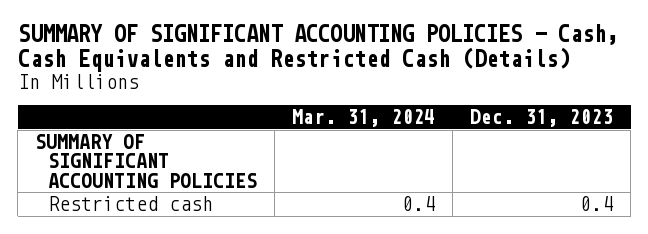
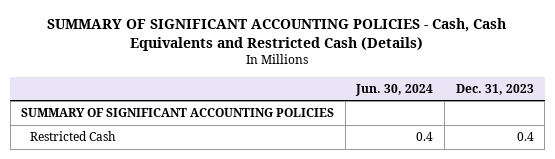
[292,109,436,128] Mar. 31, 2024 -> none
none -> [355,83,434,96] Jun. 30, 2024
[47,196,213,212] Restricted cash -> [30,131,117,142] Restricted Cash

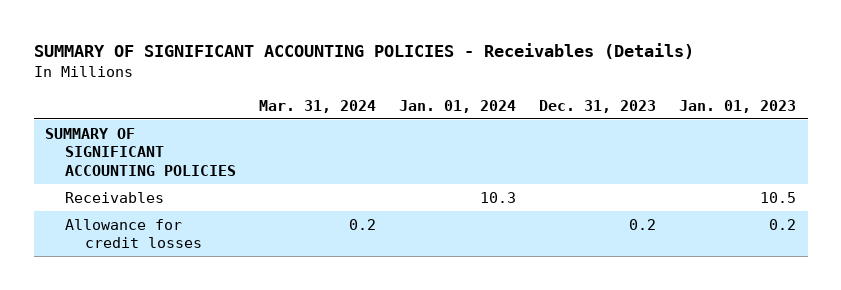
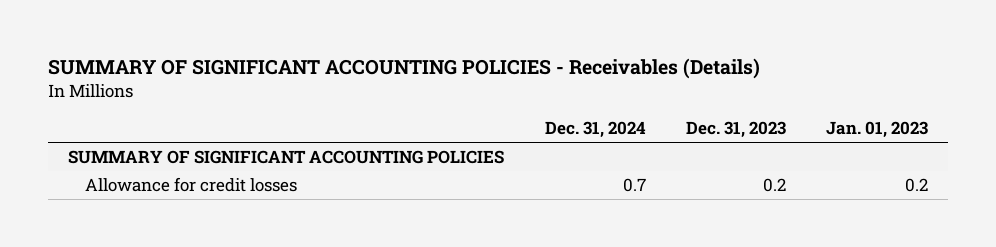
[259,99,377,113] Mar. 31, 2024 -> none
[399,99,517,113] Jan. 01, 2024 -> none
none -> [544,121,646,139] Dec. 31, 2024
[64,191,164,203] Receivables -> none

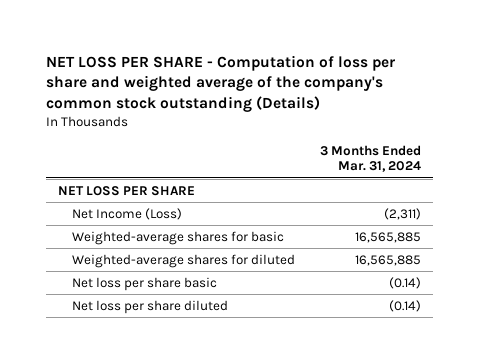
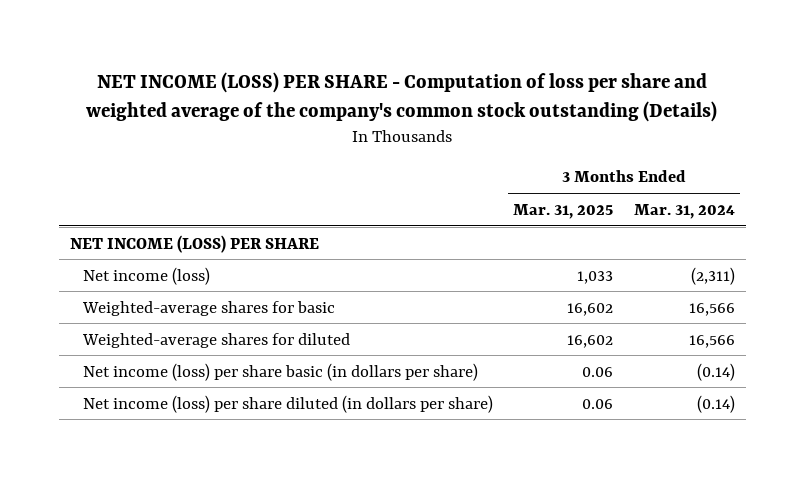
[45,54,395,112] NET LOSS PER SHARE - Computation of loss per share and weighted average of the company's common stock outstanding (Details) -> [86,72,718,123] NET INCOME (LOSS) PER SHARE - Computation of loss per share and weighted average of the company's common stock outstanding (Details)
none -> [513,203,614,219] Mar. 31, 2025
[58,185,196,196] NET LOSS PER SHARE -> [69,234,319,253] NET INCOME (LOSS) PER SHARE
[72,207,183,220] Net Income (Loss) -> [82,266,210,285] Net income (loss)
[354,231,421,243] 16,565,885 -> [689,302,736,316] 16,566
[354,254,421,266] 16,565,885 -> [689,334,736,348] 16,566
[72,276,218,291] Net loss per share basic -> [82,362,478,381] Net income (loss) per share basic (in dollars per share)
[72,299,229,314] Net loss per share diluted -> [82,394,493,413] Net income (loss) per share diluted (in dollars per share)

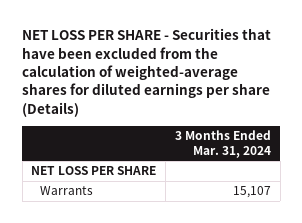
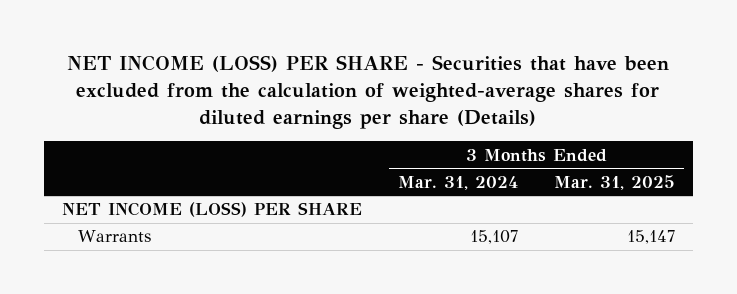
[22,28,272,117] NET LOSS PER SHARE - Securities that have been excluded from the calculation of weighted-average shares for diluted earnings per share (Details) -> [67,55,670,130] NET INCOME (LOSS) PER SHARE - Securities that have been excluded from the calculation of weighted-average shares for diluted earnings per share (Details)
none -> [554,174,676,190] Mar. 31, 2025
[31,166,157,176] NET LOSS PER SHARE -> [61,202,362,218] NET INCOME (LOSS) PER SHARE

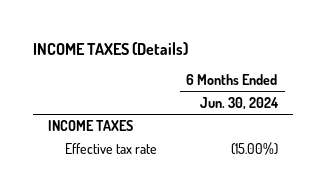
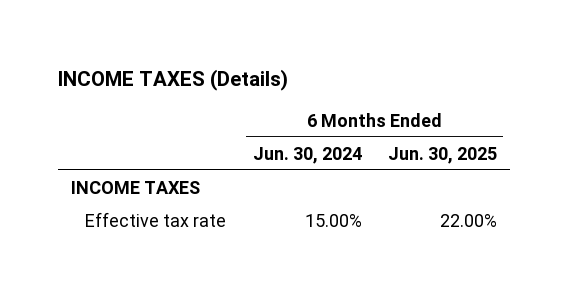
none -> [387,146,497,164] Jun. 30, 2025
[230,142,278,156] (15.00%) -> [304,213,362,227] 15.00%

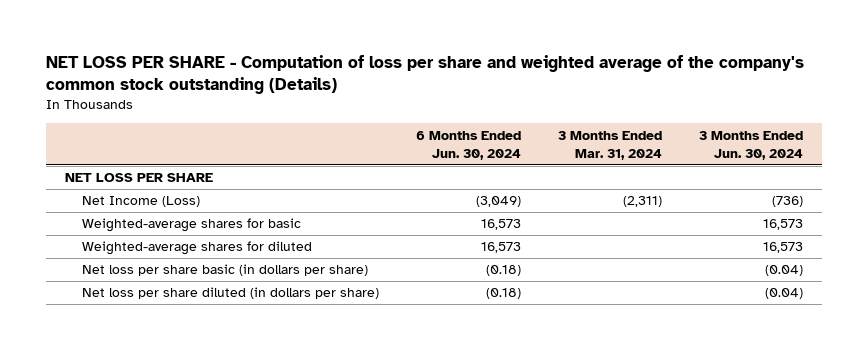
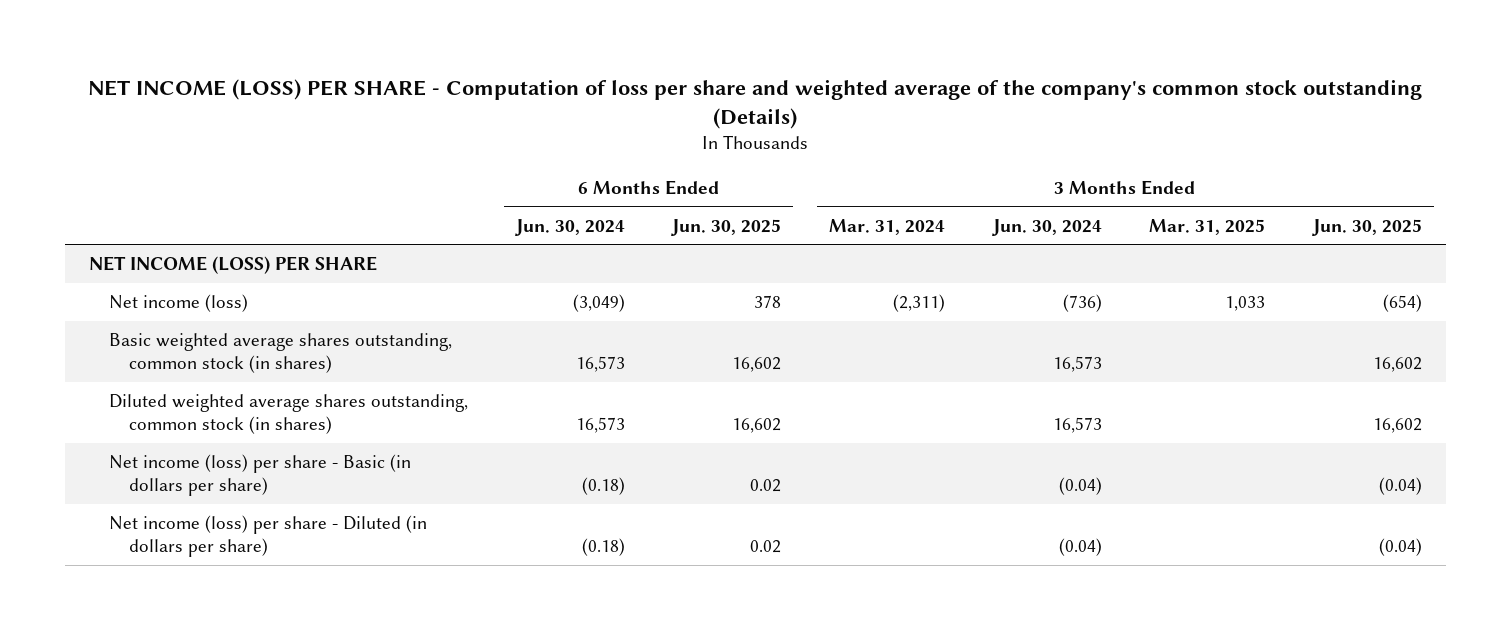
[46,55,805,95] NET LOSS PER SHARE - Computation of loss per share and weighted average of the company's common stock outstanding (Details) -> [88,78,1423,129] NET INCOME (LOSS) PER SHARE - Computation of loss per share and weighted average of the company's common stock outstanding (Details)
none -> [671,218,782,236] Jun. 30, 2025
none -> [1149,218,1266,235] Mar. 31, 2025
none -> [1311,218,1422,236] Jun. 30, 2025
[64,173,213,183] NET LOSS PER SHARE -> [88,256,377,275] NET INCOME (LOSS) PER SHARE
[82,196,201,208] Net Income (Loss) -> [109,294,249,313] Net income (loss)
[82,218,302,233] Weighted-average shares for basic -> [109,333,453,374] Basic weighted average shares outstanding, common stock (in shares)
[82,241,313,256] Weighted-average shares for diluted -> [109,394,469,435] Diluted weighted average shares outstanding, common stock (in shares)
[82,264,369,277] Net loss per share basic (in dollars per share) -> [109,454,412,497] Net income (loss) per share - Basic (in dollars per share)
[82,287,380,300] Net loss per share diluted (in dollars per share) -> [109,515,428,558] Net income (loss) per share - Diluted (in dollars per share)

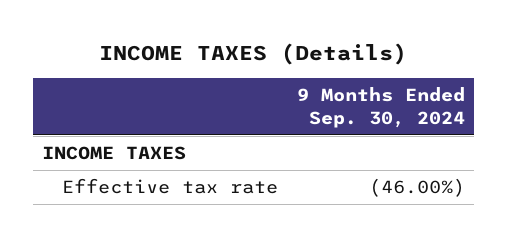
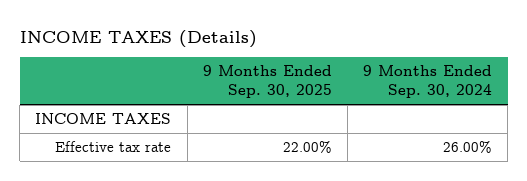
none -> [202,65,332,99] 9 Months Ended Sep. 30, 2025
[368,178,465,198] (46.00%) -> [443,140,493,154] 26.00%

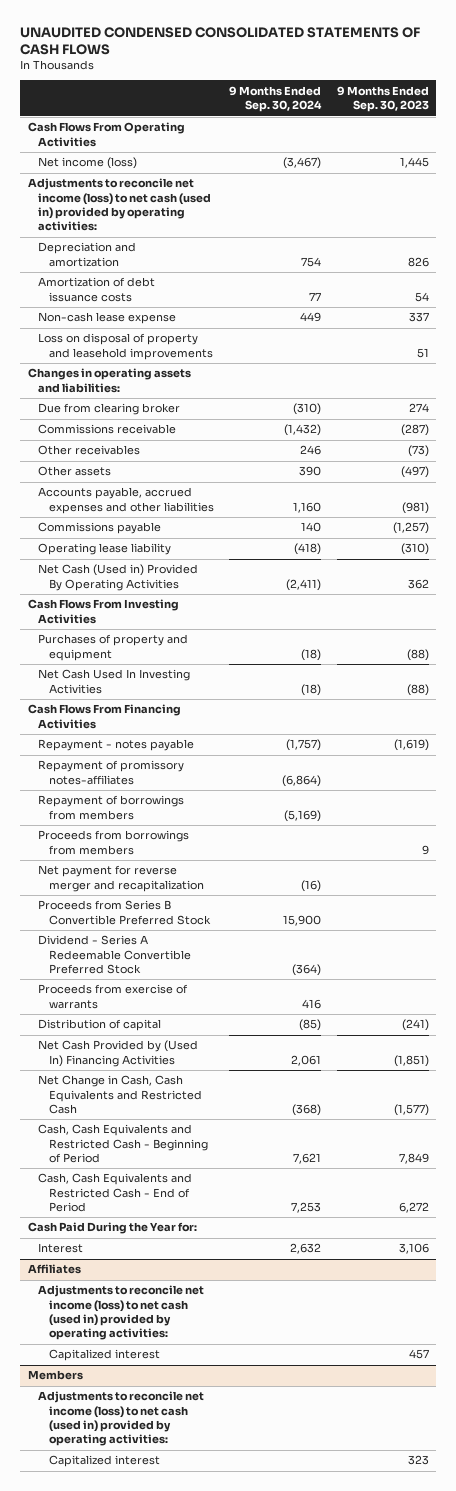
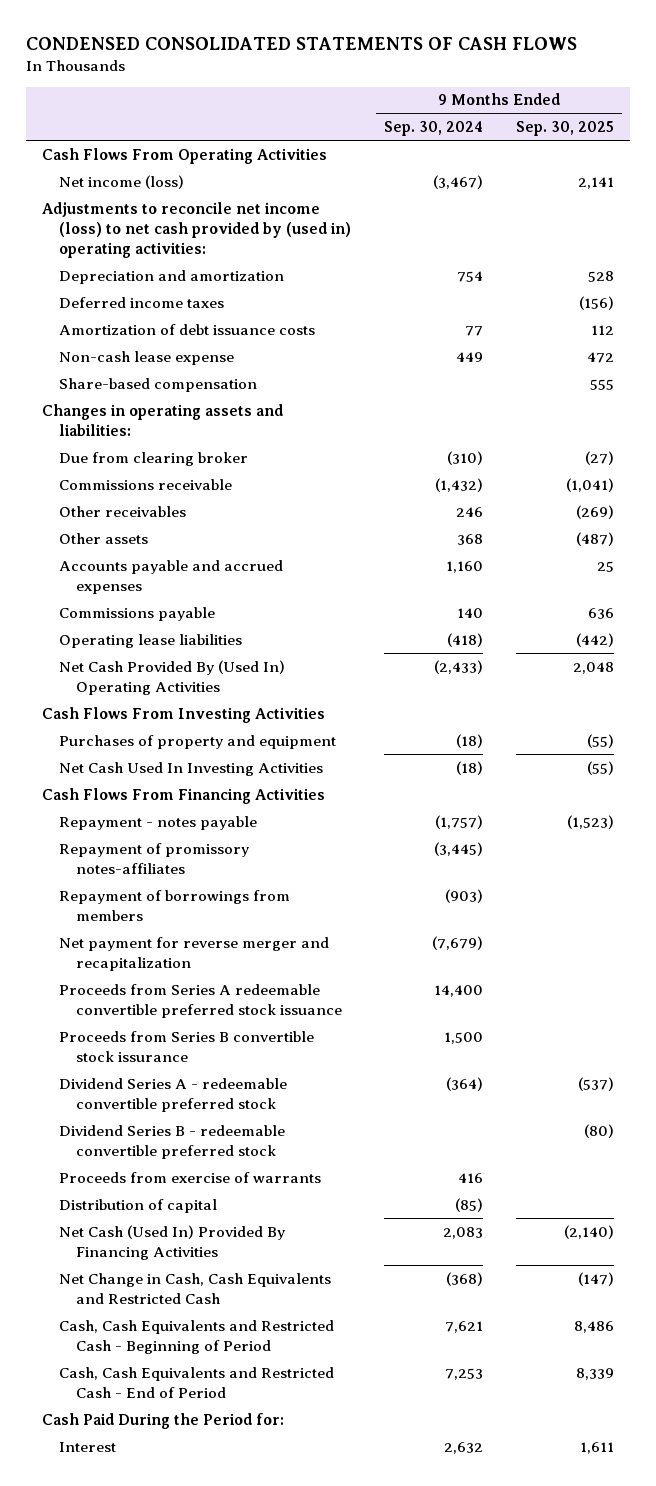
[19,27,420,56] UNAUDITED CONDENSED CONSOLIDATED STATEMENTS OF CASH FLOWS -> [25,37,577,51] CONDENSED CONSOLIDATED STATEMENTS OF CASH FLOWS
[336,85,429,113] 9 Months Ended Sep. 30, 2023 -> none
none -> [515,121,614,137] Sep. 30, 2025
[27,178,212,232] Adjustments to reconcile net income (loss) to net cash (used in) provided by operating activities: -> [42,201,352,258] Adjustments to reconcile net income (loss) to net cash provided by (used in) operating activities:
none -> [59,296,225,308] Deferred income taxes
[38,333,213,360] Loss on disposal of property and leasehold improvements -> none
none -> [59,377,258,392] Share-based compensation
[299,466,322,477] 390 -> [457,533,484,545] 368
[38,487,214,514] Accounts payable, accrued expenses and other liabilities -> [59,559,284,594] Accounts payable and accrued expenses
[38,543,172,556] Operating lease liability -> [59,633,243,648] Operating lease liabilities
[38,564,199,591] Net Cash (Used in) Provided By Operating Activities -> [59,659,286,695] Net Cash Provided By (Used In) Operating Activities
[286,578,322,591] (2,411) -> [434,659,484,674] (2,433)
[38,830,190,855] Proceeds from borrowings from members -> none
[282,774,322,787] (6,864) -> [434,841,484,856] (3,445)
[284,809,322,822] (5,169) -> [445,888,484,903] (903)
[301,879,322,892] (16) -> [432,935,484,950] (7,679)
none -> [59,983,343,1018] Proceeds from Series A redeemable convertible preferred stock issuance
[38,900,211,925] Proceeds from Series B Convertible Preferred Stock -> [59,1030,315,1062] Proceeds from Series B convertible stock issurance
[283,914,322,926] 15,900 -> [444,1031,484,1044] 1,500
[38,935,191,975] Dividend - Series A Redeemable Convertible Preferred Stock -> [59,1077,288,1112] Dividend Series A - redeemable convertible preferred stock
none -> [59,1124,286,1159] Dividend Series B - redeemable convertible preferred stock
[38,1040,199,1067] Net Cash Provided by (Used In) Financing Activities -> [59,1224,286,1260] Net Cash (Used In) Provided By Financing Activities
[291,1054,322,1066] 2,061 -> [443,1226,484,1239] 2,083
[27,1222,197,1235] Cash Paid During the Year for: -> [42,1412,285,1429] Cash Paid During the Period for:
[27,1264,81,1275] Affiliates -> none
[38,1285,205,1341] Adjustments to reconcile net income (loss) to net cash (used in) provided by operating activities: -> none
[48,1349,160,1362] Capitalized interest -> none
[27,1370,83,1381] Members -> none
[38,1391,205,1447] Adjustments to reconcile net income (loss) to net cash (used in) provided by operating activities: -> none
[48,1455,160,1468] Capitalized interest -> none

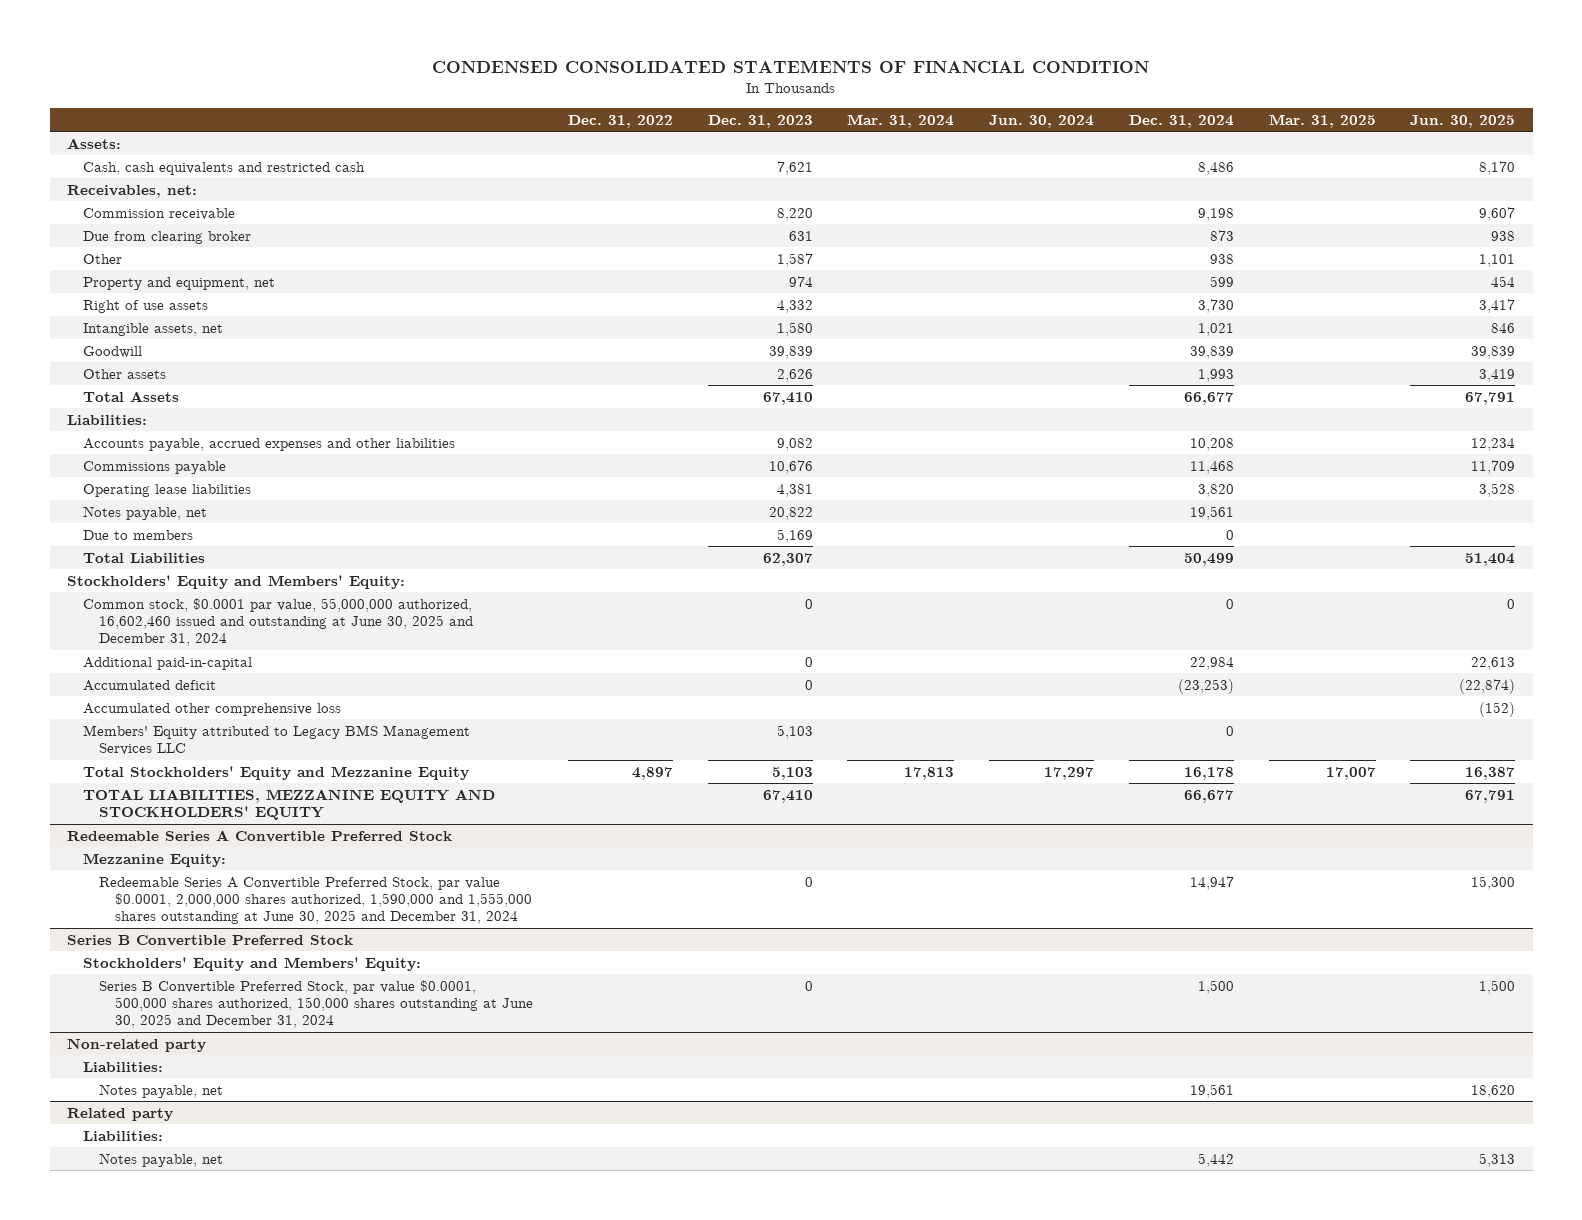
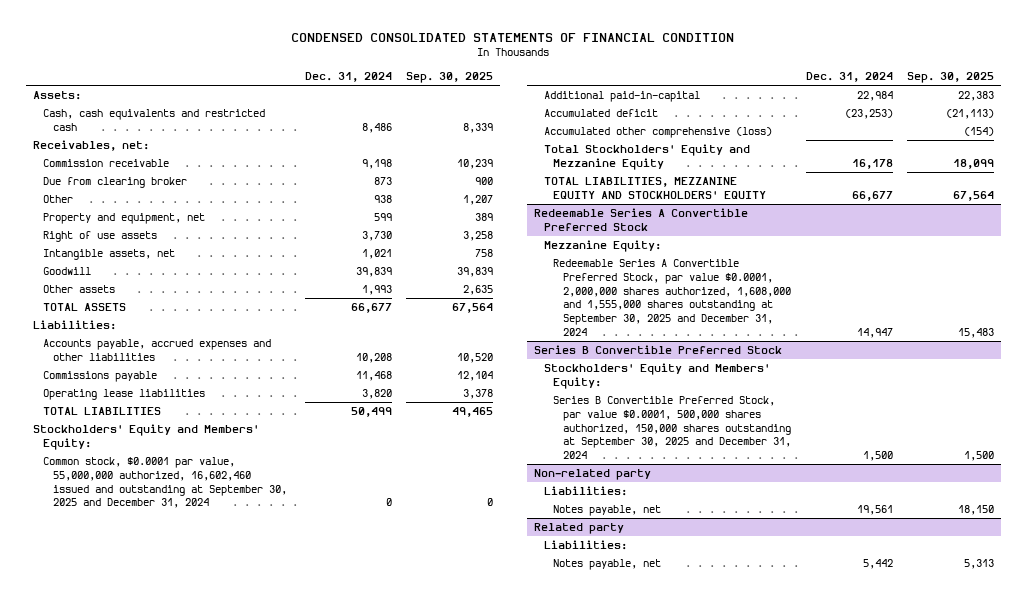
[567,114,673,128] Dec. 31, 2022 -> none
[707,114,813,128] Dec. 31, 2023 -> none
[847,113,955,128] Mar. 31, 2024 -> none
[989,114,1095,128] Jun. 30, 2024 -> none
[1268,113,1376,128] Mar. 31, 2025 -> none
[1410,114,1516,128] Jun. 30, 2025 -> none
none -> [405,72,493,84] Sep. 30, 2025
[83,390,180,402] Total Assets -> [42,303,126,312] TOTAL ASSETS
[83,505,208,520] Notes payable, net -> none
[83,529,194,540] Due to members -> none
[83,552,206,563] Total Liabilities -> [42,407,161,416] TOTAL LIABILITIES
[83,597,474,647] Common stock, $0.0001 par value, 55,000,000 authorized, 16,602,460 issued and outstanding at June 30, 2025 and December 31, 2024 -> [42,457,287,509] Common stock, $0.0001 par value, 55,000,000 authorized, 16,602,460 issued and outstanding at September 30, 2025 and December 31, 2024
[83,724,471,756] Members' Equity attributed to Legacy BMS Management Services LLC -> none
[83,702,342,716] Accumulated other comprehensive loss -> [543,127,772,139] Accumulated other comprehensive (loss)
[99,876,533,925] Redeemable Series A Convertible Preferred Stock, par value $0.0001, 2,000,000 shares authorized, 1,590,000 and 1,555,000 shares outstanding at June 30, 2025 and December 31, 2024 -> [553,259,792,336] Redeemable Series A Convertible Preferred Stock, par value $0.0001, 2,000,000 shares authorized, 1,608,000 and 1,555,000 shares outstanding at September 30, 2025 and December 31, 2024
[99,979,534,1029] Series B Convertible Preferred Stock, par value $0.0001, 500,000 shares authorized, 150,000 shares outstanding at June 30, 2025 and December 31, 2024 -> [553,396,792,460] Series B Convertible Preferred Stock, par value $0.0001, 500,000 shares authorized, 150,000 shares outstanding at September 30, 2025 and December 31, 2024

